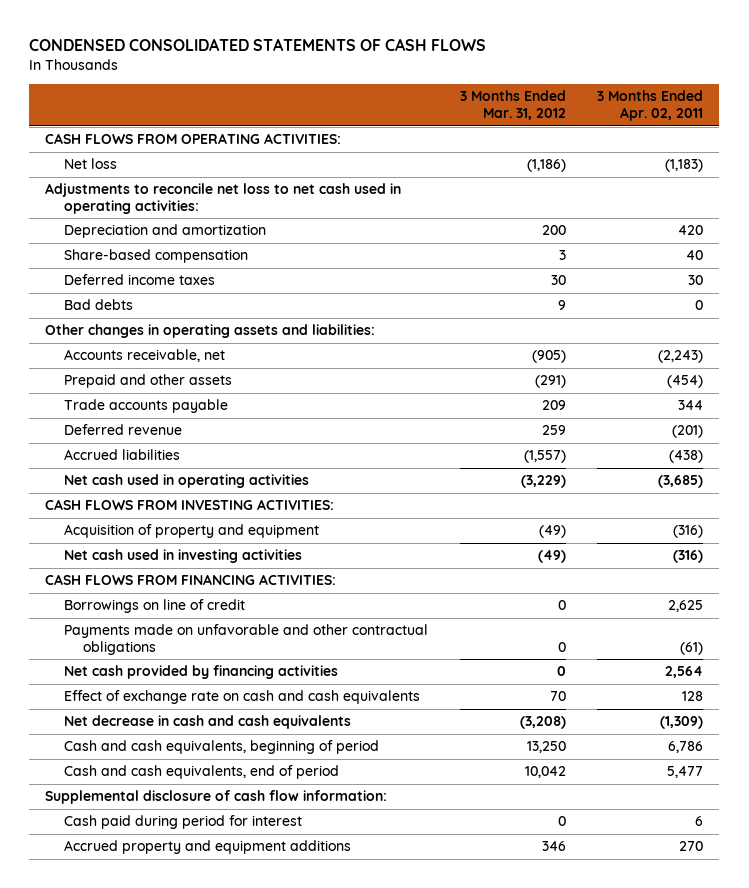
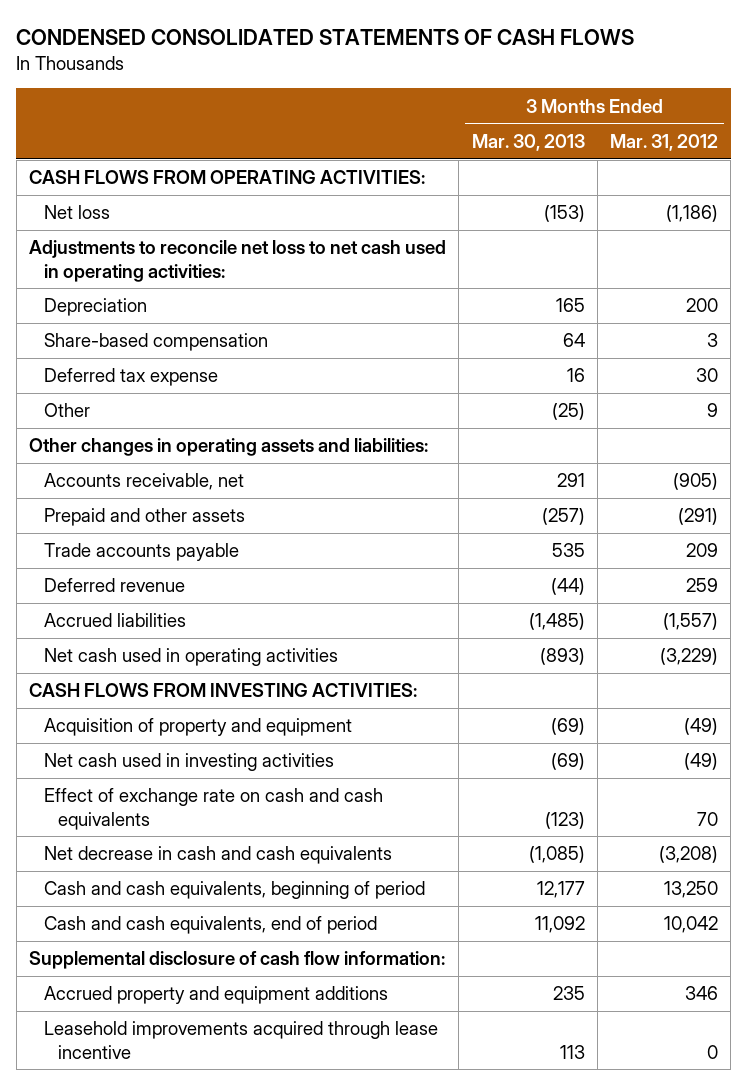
[597,90,704,122] 3 Months Ended Apr. 02, 2011 -> none
none -> [471,133,585,151] Mar. 30, 2013
[63,224,266,239] Depreciation and amortization -> [43,298,147,317] Depreciation
[63,299,133,311] Bad debts -> none
[63,274,215,286] Deferred income taxes -> [43,368,218,387] Deferred tax expense
none -> [43,403,90,418] Other
[45,574,337,586] CASH FLOWS FROM FINANCING ACTIVITIES: -> none
[63,599,245,614] Borrowings on line of credit -> none
[63,624,428,656] Payments made on unfavorable and other contractual obligations -> none
[63,665,338,680] Net cash provided by financing activities -> none
[63,815,302,830] Cash paid during period for interest -> none
none -> [43,1021,438,1059] Leasehold improvements acquired through lease incentive

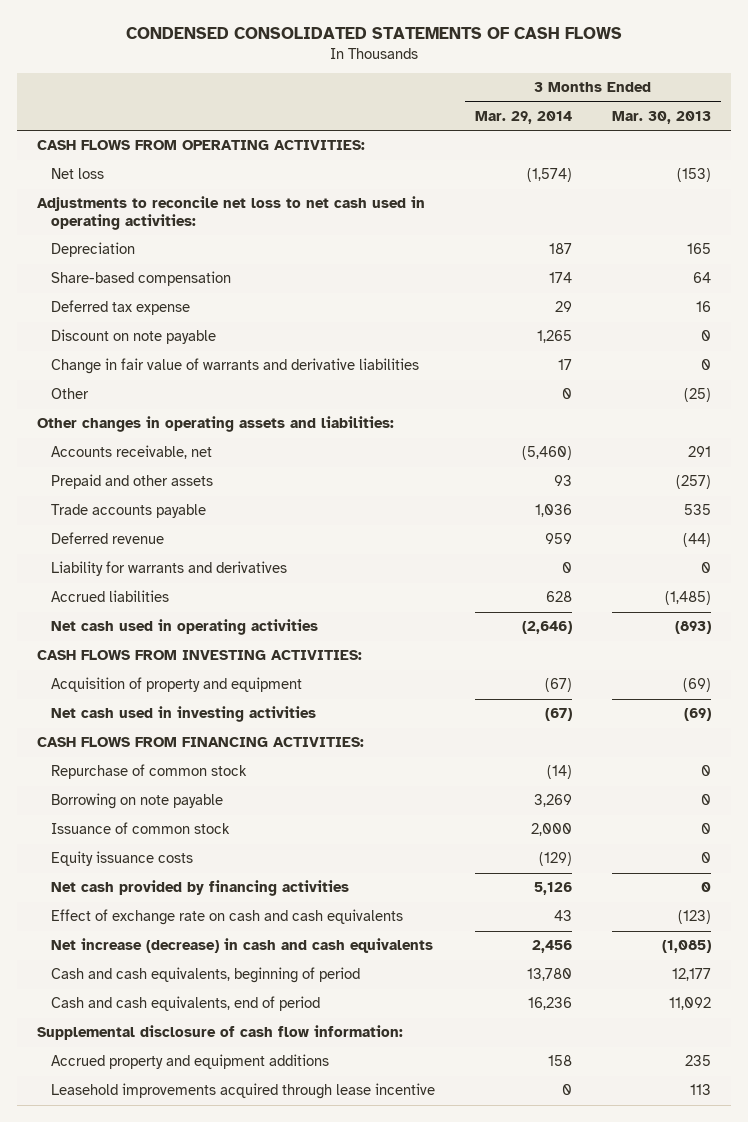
[610,133,719,151] Mar. 31, 2012 -> none
none -> [475,110,573,124] Mar. 29, 2014
none -> [51,329,217,345] Discount on note payable
none -> [51,358,420,375] Change in fair value of warrants and derivative liabilities
none -> [51,561,288,577] Liability for warrants and derivatives
none -> [37,737,365,748] CASH FLOWS FROM FINANCING ACTIVITIES:
none -> [51,764,248,780] Repurchase of common stock
none -> [51,793,224,810] Borrowing on note payable
none -> [51,822,231,835] Issuance of common stock
none -> [51,851,194,867] Equity issuance costs
none -> [51,880,350,897] Net cash provided by financing activities
[43,846,392,865] Net decrease in cash and cash equivalents -> [51,938,434,954] Net increase (decrease) in cash and cash equivalents

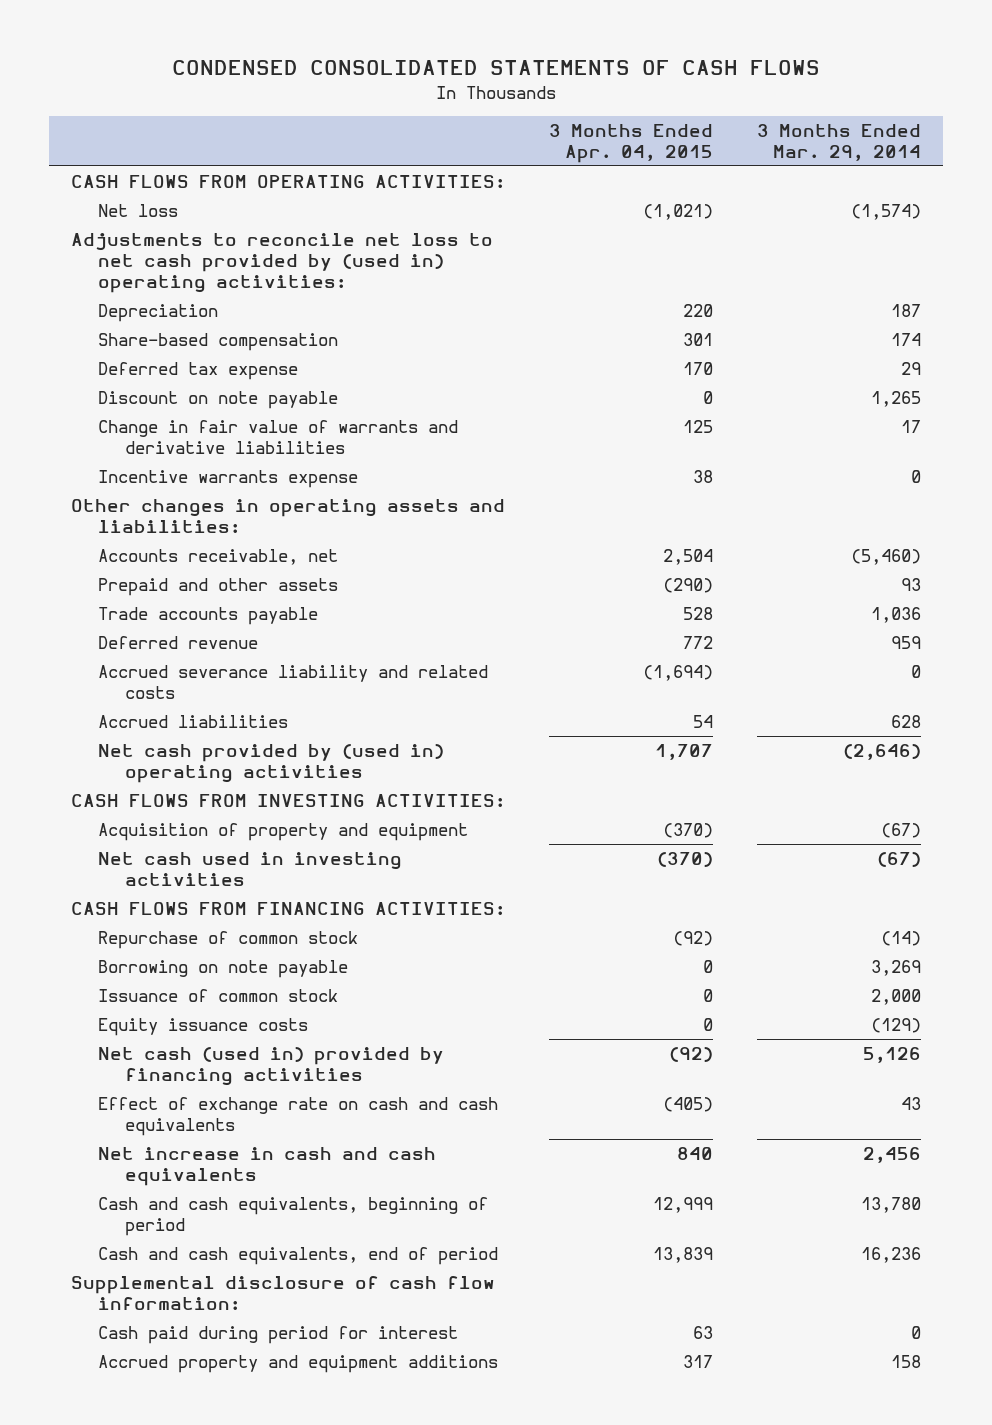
[611,110,711,124] Mar. 30, 2013 -> none
none -> [549,123,714,163] 3 Months Ended Apr. 04, 2015
[37,196,426,230] Adjustments to reconcile net loss to net cash used in operating activities: -> [70,233,493,293] Adjustments to reconcile net loss to net cash provided by (used in) operating activities:
[51,388,90,400] Other -> none
none -> [98,470,359,489] Incentive warrants expense
[51,561,288,577] Liability for warrants and derivatives -> none
none -> [98,665,489,699] Accrued severance liability and related costs
[51,619,319,636] Net cash used in operating activities -> [98,744,445,783] Net cash provided by (used in) operating activities
[51,880,350,897] Net cash provided by financing activities -> [98,1047,445,1086] Net cash (used in) provided by financing activities
[51,938,434,954] Net increase (decrease) in cash and cash equivalents -> [98,1147,437,1186] Net increase in cash and cash equivalents
none -> [98,1326,459,1345] Cash paid during period for interest
[51,1083,436,1100] Leasehold improvements acquired through lease incentive -> none

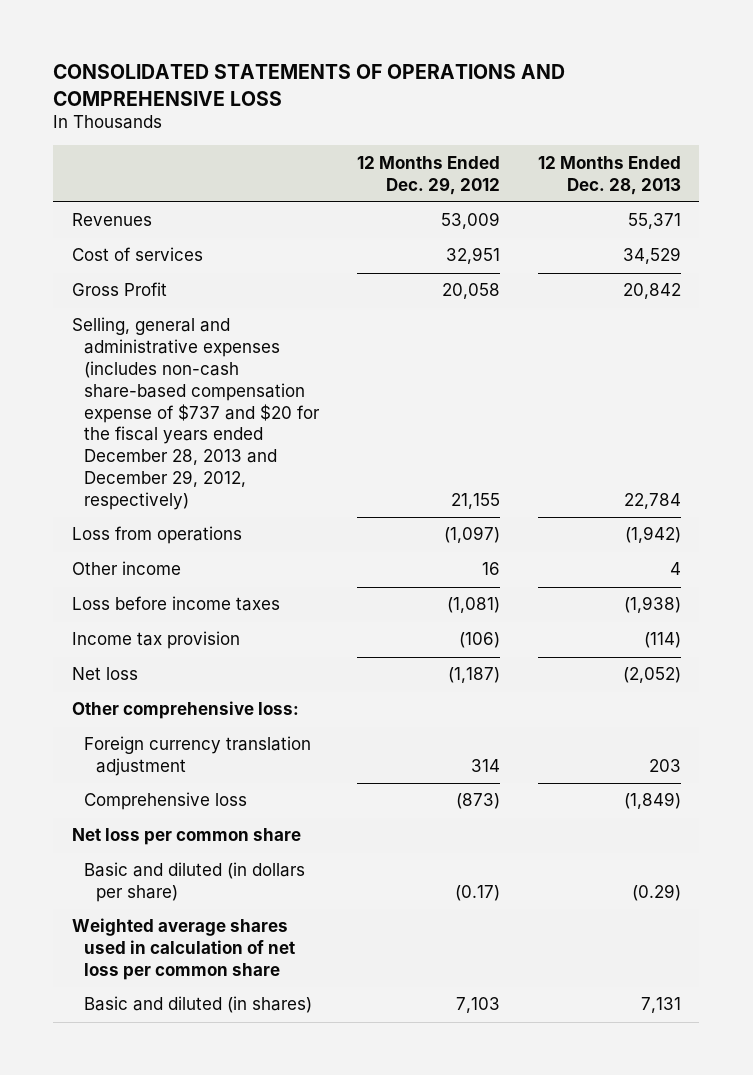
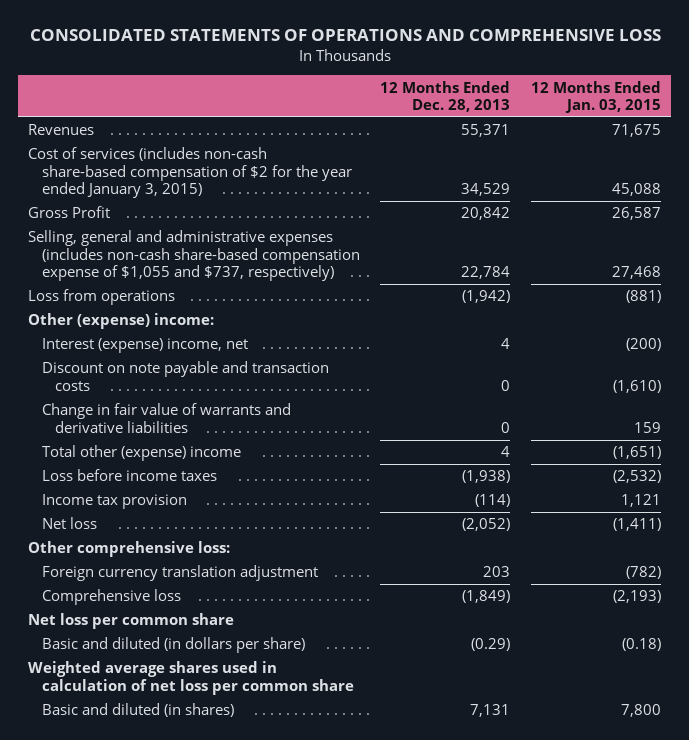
[356,155,500,195] 12 Months Ended Dec. 29, 2012 -> none
none -> [531,80,662,114] 12 Months Ended Jan. 03, 2015
[72,247,204,262] Cost of services -> [28,147,352,199] Cost of services (includes non-cash share-based compensation of $2 for the year ended January 3, 2015)
[72,317,321,510] Selling, general and administrative expenses (includes non-cash share-based compensation expense of $737 and $20 for the fiscal years ended December 28, 2013 and December 29, 2012, respectively) -> [28,230,360,282] Selling, general and administrative expenses (includes non-cash share-based compensation expense of $1,055 and $737, respectively)
none -> [28,313,215,330] Other (expense) income:
none -> [41,338,248,354] Interest (expense) income, net
none -> [41,361,329,391] Discount on note payable and transaction costs
none -> [41,403,291,433] Change in fair value of warrants and derivative liabilities
[72,561,182,576] Other income -> [41,445,241,462] Total other (expense) income

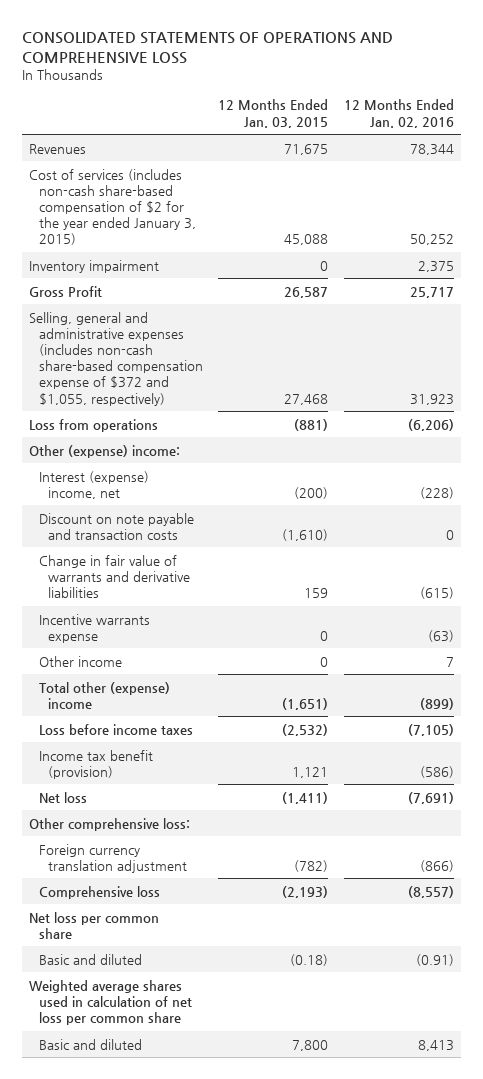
[380,80,511,113] 12 Months Ended Dec. 28, 2013 -> none
none -> [343,99,454,128] 12 Months Ended Jan. 02, 2016
none -> [29,259,160,273] Inventory impairment
[28,230,360,282] Selling, general and administrative expenses (includes non-cash share-based compensation expense of $1,055 and $737, respectively) -> [29,311,203,406] Selling, general and administrative expenses (includes non-cash share-based compensation expense of $372 and $1,055, respectively)
none -> [38,613,150,643] Incentive warrants expense
none -> [38,655,122,667] Other income
[41,494,187,510] Income tax provision -> [38,749,153,779] Income tax benefit (provision)
[41,637,305,654] Basic and diluted (in dollars per share) -> [38,953,142,965] Basic and diluted
[41,703,234,718] Basic and diluted (in shares) -> [38,1038,142,1050] Basic and diluted

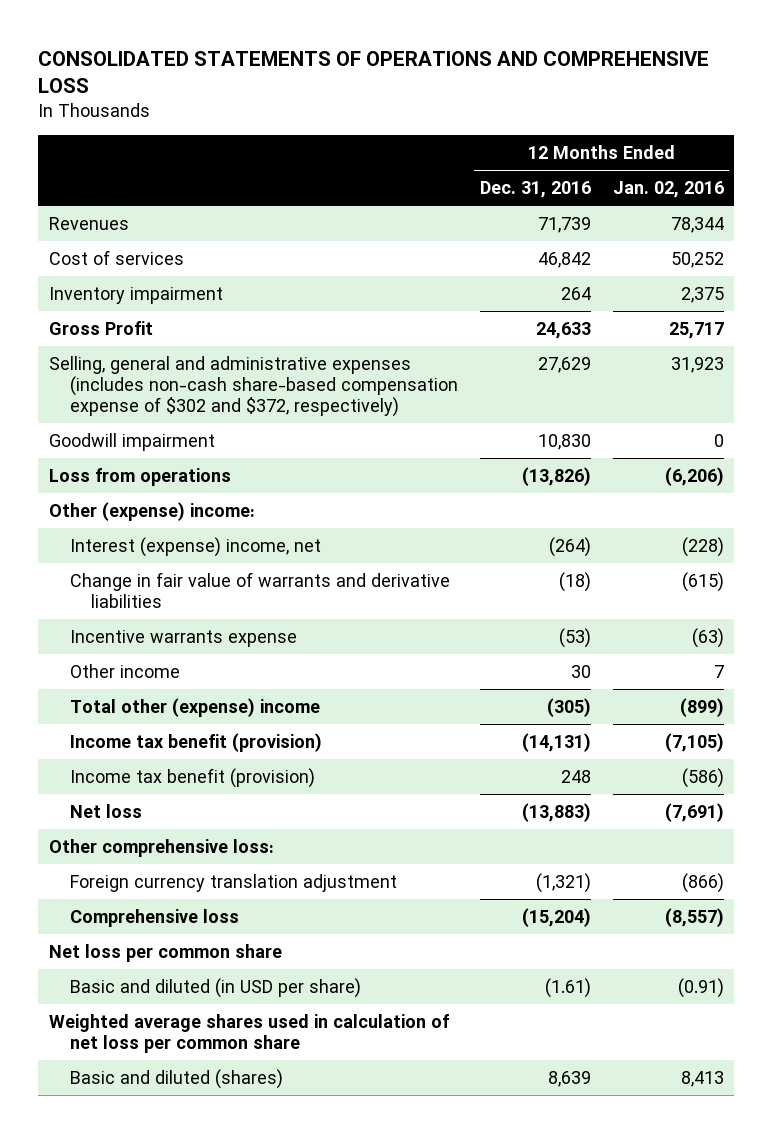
[218,99,329,128] 12 Months Ended Jan. 03, 2015 -> none
none -> [479,180,591,198] Dec. 31, 2016
[29,168,196,246] Cost of services (includes non-cash share-based compensation of $2 for the year ended January 3, 2015) -> [49,249,185,265] Cost of services
[29,311,203,406] Selling, general and administrative expenses (includes non-cash share-based compensation expense of $372 and $1,055, respectively) -> [49,355,459,418] Selling, general and administrative expenses (includes non-cash share-based compensation expense of $302 and $372, respectively)
none -> [49,432,216,451] Goodwill impairment
[38,512,194,540] Discount on note payable and transaction costs -> none
[38,723,193,735] Loss before income taxes -> [70,732,323,752] Income tax benefit (provision)
[38,953,142,965] Basic and diluted -> [70,977,362,998] Basic and diluted (in USD per share)
[38,1038,142,1050] Basic and diluted -> [70,1068,284,1089] Basic and diluted (shares)

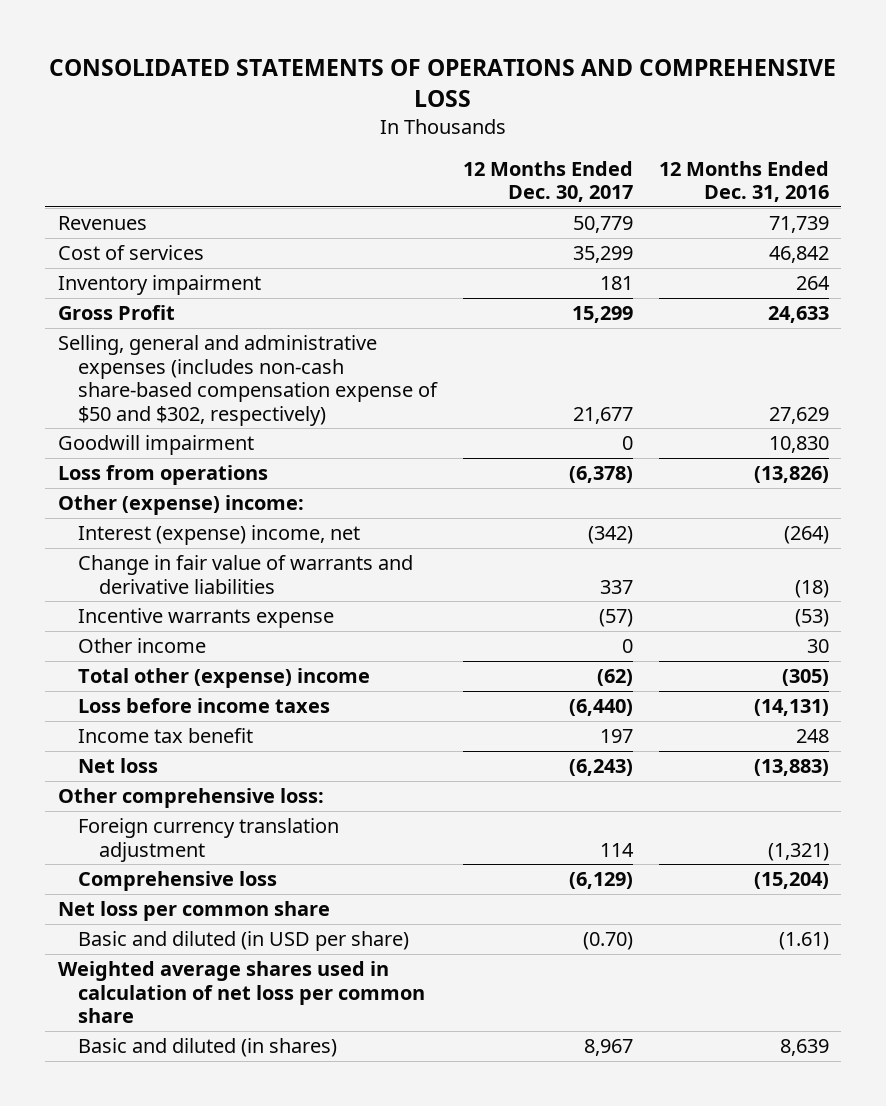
[612,180,724,198] Jan. 02, 2016 -> none
none -> [462,160,633,203] 12 Months Ended Dec. 30, 2017
[49,355,459,418] Selling, general and administrative expenses (includes non-cash share-based compensation expense of $302 and $372, respectively) -> [57,335,439,426] Selling, general and administrative expenses (includes non-cash share-based compensation expense of $50 and $302, respectively)
[70,732,323,752] Income tax benefit (provision) -> [78,698,331,714] Loss before income taxes
[70,767,316,788] Income tax benefit (provision) -> [78,728,254,744] Income tax benefit
[70,1068,284,1089] Basic and diluted (shares) -> [78,1038,338,1058] Basic and diluted (in shares)

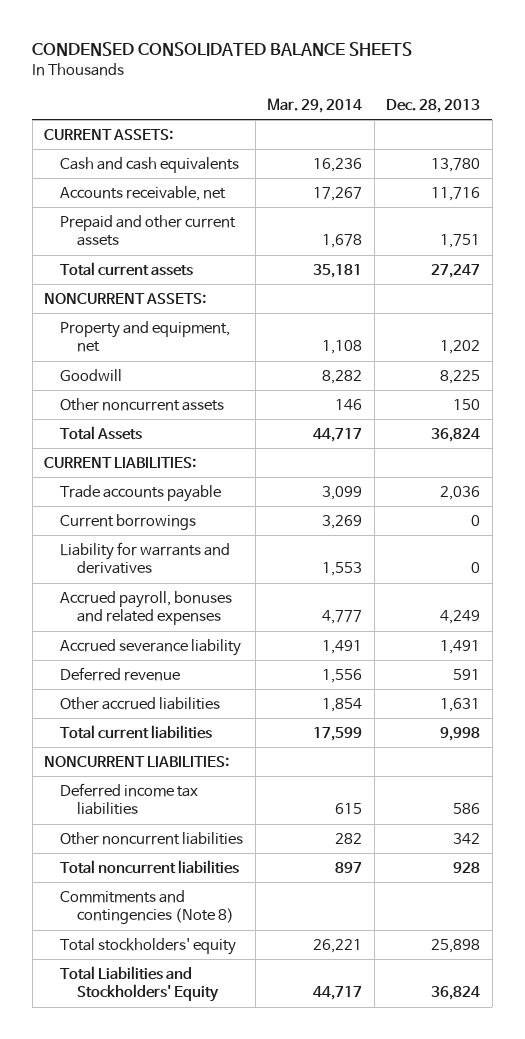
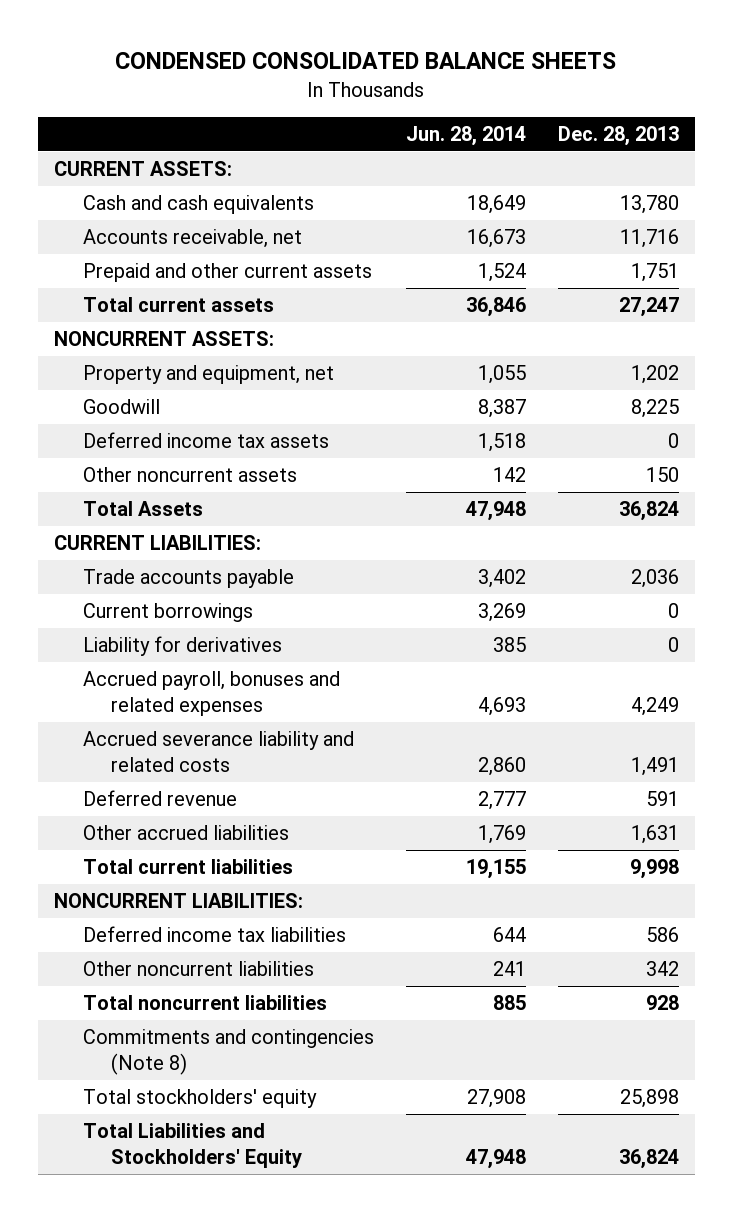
[267,98,363,114] Mar. 29, 2014 -> none
none -> [405,125,526,146] Jun. 28, 2014
none -> [82,432,329,449] Deferred income tax assets
[60,541,231,575] Liability for warrants and derivatives -> [82,636,282,657] Liability for derivatives
[60,638,242,656] Accrued severance liability -> [82,731,354,772] Accrued severance liability and related costs

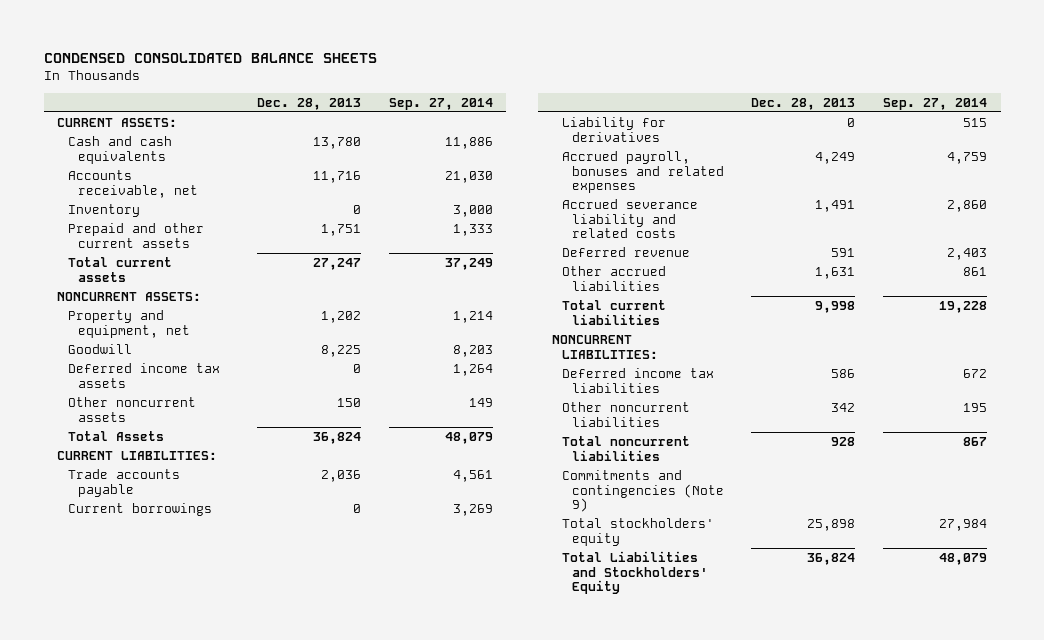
[405,125,526,146] Jun. 28, 2014 -> none
none -> [388,97,493,110] Sep. 27, 2014
none -> [67,204,140,218] Inventory
[82,1029,374,1075] Commitments and contingencies (Note 8) -> [561,470,724,513] Commitments and contingencies (Note 9)

